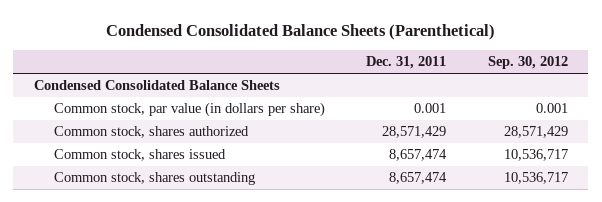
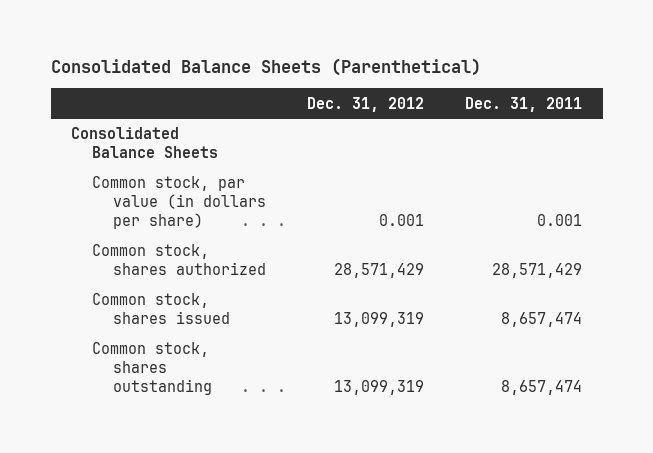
[105,23,495,40] Condensed Consolidated Balance Sheets (Parenthetical) -> [50,58,481,77] Consolidated Balance Sheets (Parenthetical)
[487,56,568,70] Sep. 30, 2012 -> none
none -> [306,96,424,112] Dec. 31, 2012
[34,80,281,91] Condensed Consolidated Balance Sheets -> [71,127,218,159] Consolidated Balance Sheets

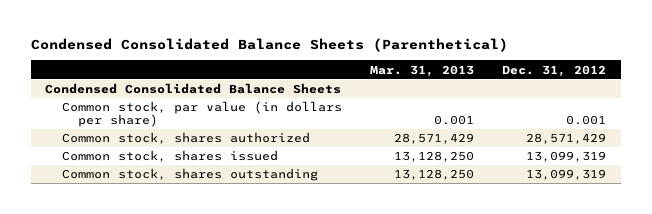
[50,58,481,77] Consolidated Balance Sheets (Parenthetical) -> [31,37,509,52] Condensed Consolidated Balance Sheets (Parenthetical)
[465,96,583,112] Dec. 31, 2011 -> none
none -> [370,64,475,77] Mar. 31, 2013
[71,127,218,159] Consolidated Balance Sheets -> [45,83,342,95] Condensed Consolidated Balance Sheets

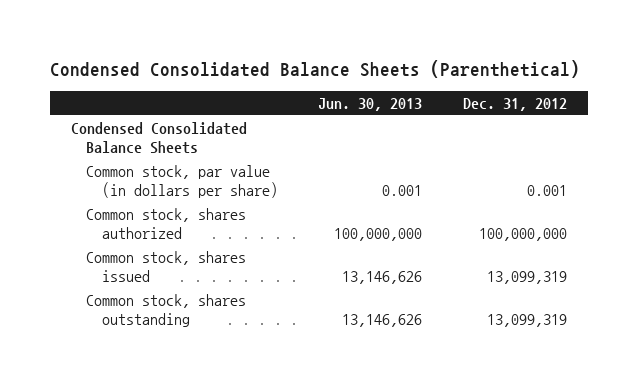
[370,64,475,77] Mar. 31, 2013 -> none
none -> [318,97,423,111] Jun. 30, 2013
[526,133,607,145] 28,571,429 -> [479,228,568,242] 100,000,000

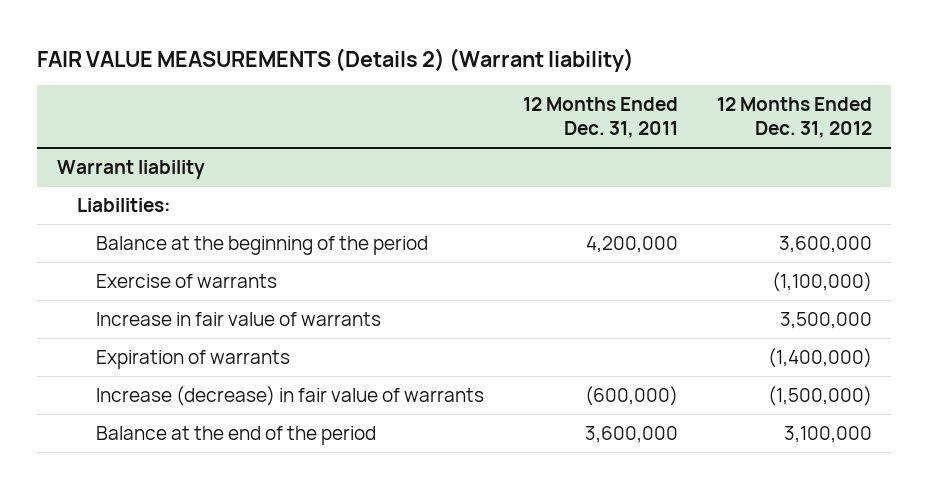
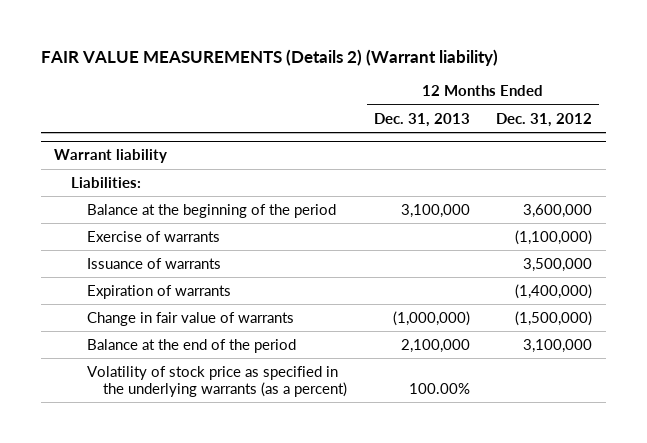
[523,97,679,139] 12 Months Ended Dec. 31, 2011 -> none
none -> [373,112,470,127] Dec. 31, 2013
[96,311,382,326] Increase in fair value of warrants -> [86,257,221,269] Issuance of warrants
[96,385,485,406] Increase (decrease) in fair value of warrants -> [86,311,294,326] Change in fair value of warrants
none -> [86,365,348,397] Volatility of stock price as specified in the underlying warrants (as a percent)

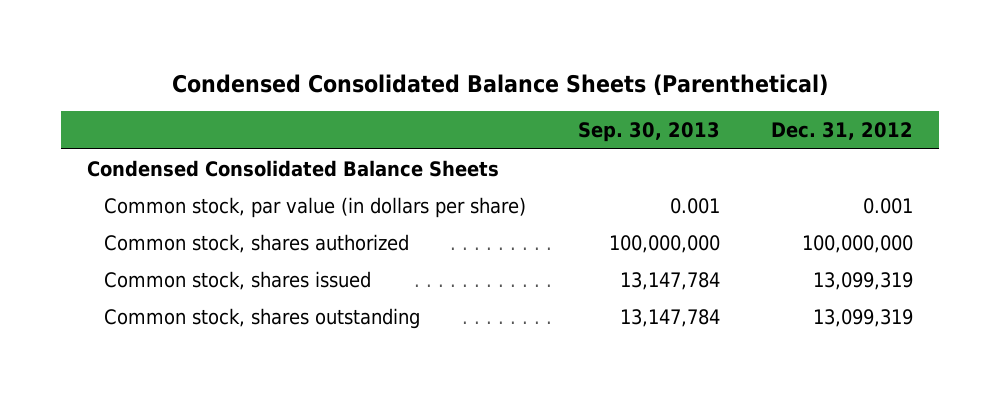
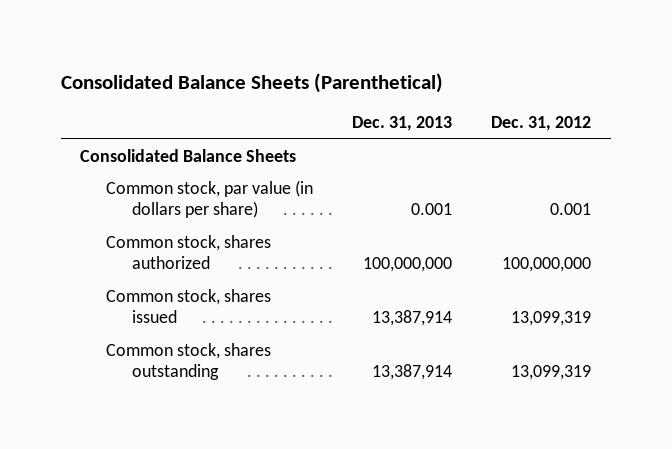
[172,73,829,96] Condensed Consolidated Balance Sheets (Parenthetical) -> [60,72,443,93] Consolidated Balance Sheets (Parenthetical)
[577,122,720,143] Sep. 30, 2013 -> none
none -> [352,116,453,132] Dec. 31, 2013
[87,159,500,177] Condensed Consolidated Balance Sheets -> [80,148,297,162] Consolidated Balance Sheets

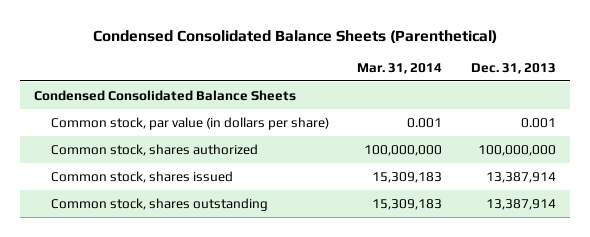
[60,72,443,93] Consolidated Balance Sheets (Parenthetical) -> [93,29,498,43] Condensed Consolidated Balance Sheets (Parenthetical)
[491,116,592,132] Dec. 31, 2012 -> none
none -> [357,62,443,74] Mar. 31, 2014
[80,148,297,162] Consolidated Balance Sheets -> [34,89,297,101] Condensed Consolidated Balance Sheets

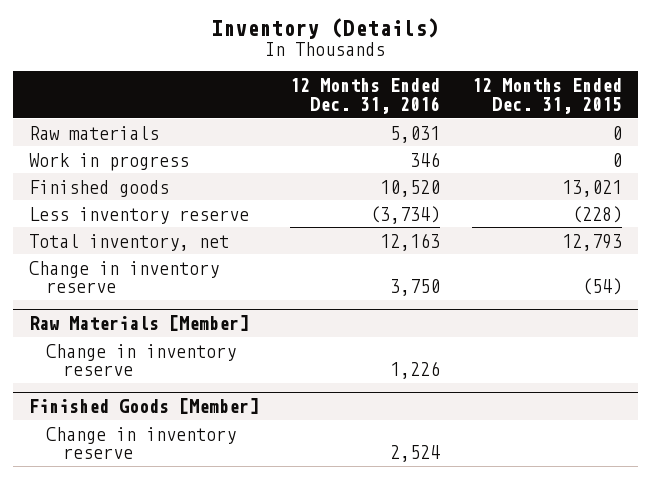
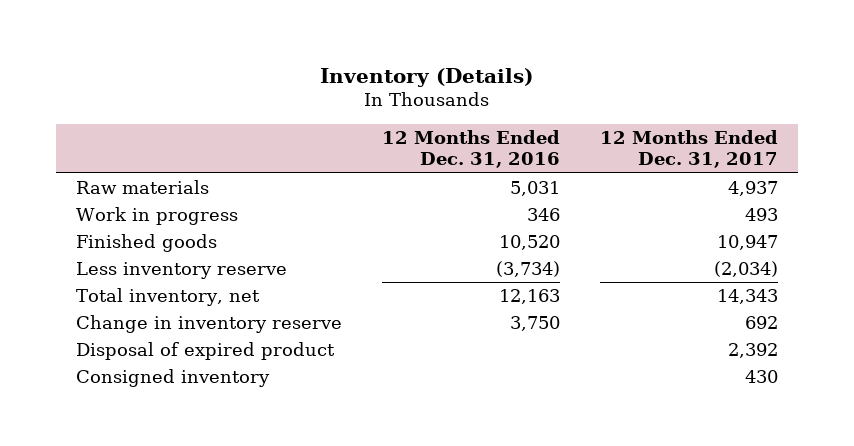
[472,77,623,114] 12 Months Ended Dec. 31, 2015 -> none
none -> [600,129,779,169] 12 Months Ended Dec. 31, 2017
[28,314,249,331] Raw Materials [Member] -> none
[45,343,236,377] Change in inventory reserve -> none
[28,397,259,414] Finished Goods [Member] -> none
[45,426,236,460] Change in inventory reserve -> none
none -> [75,342,335,361] Disposal of expired product
none -> [75,369,270,388] Consigned inventory

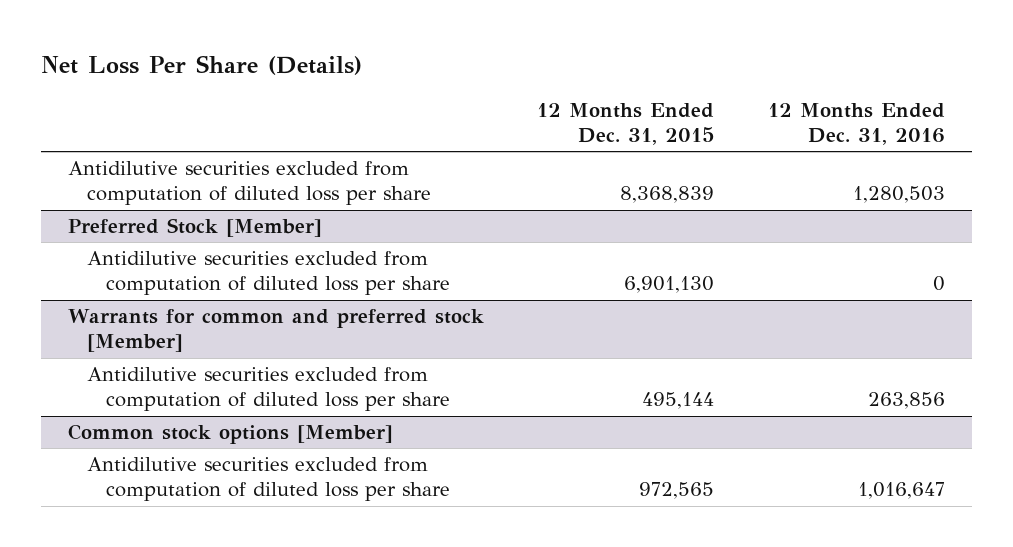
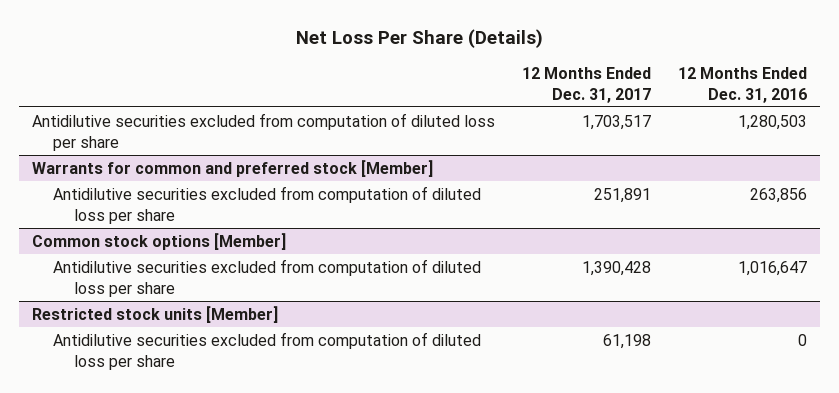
[537,103,715,146] 12 Months Ended Dec. 31, 2015 -> none
none -> [522,66,652,103] 12 Months Ended Dec. 31, 2017
[67,218,322,238] Preferred Stock [Member] -> none
[86,251,451,296] Antidilutive securities excluded from computation of diluted loss per share -> none
none -> [32,305,279,323] Restricted stock units [Member]
none -> [53,331,482,370] Antidilutive securities excluded from computation of diluted loss per share

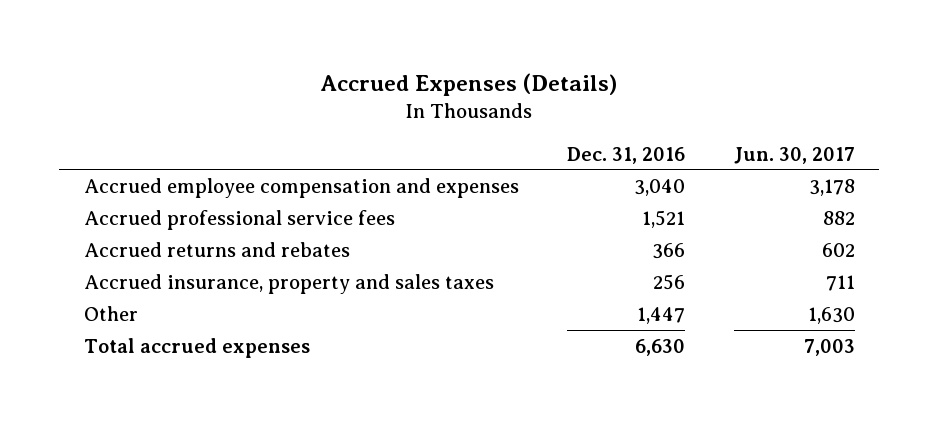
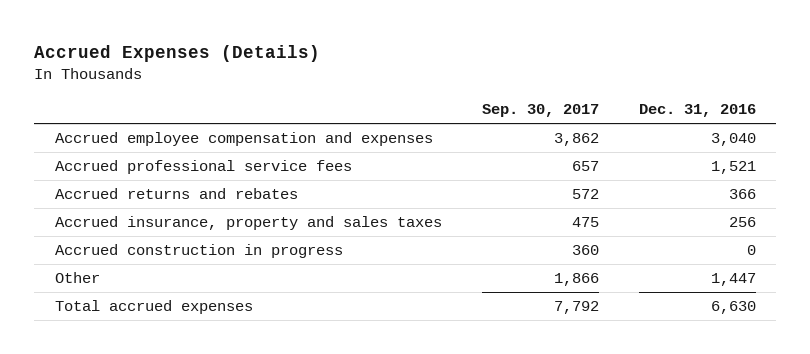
[733,146,855,164] Jun. 30, 2017 -> none
none -> [481,103,599,117] Sep. 30, 2017
none -> [54,244,343,259] Accrued construction in progress

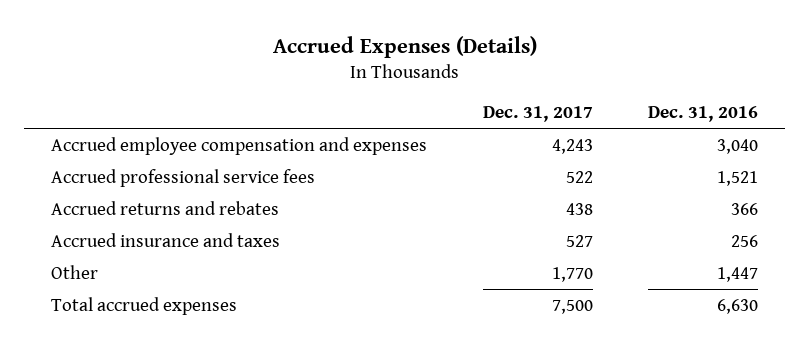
[481,103,599,117] Sep. 30, 2017 -> none
none -> [482,106,593,123] Dec. 31, 2017
[54,244,343,259] Accrued construction in progress -> none
[54,216,442,231] Accrued insurance, property and sales taxes -> [51,232,281,247] Accrued insurance and taxes

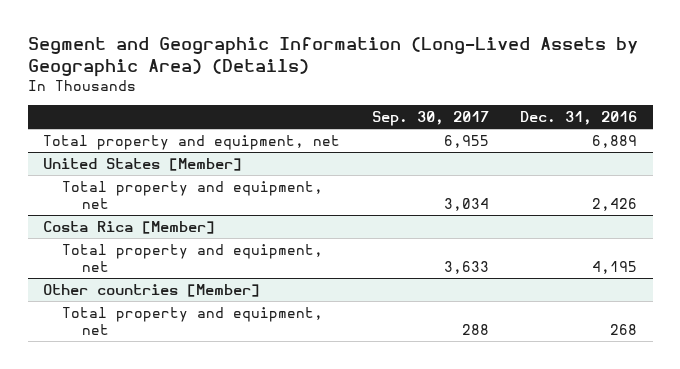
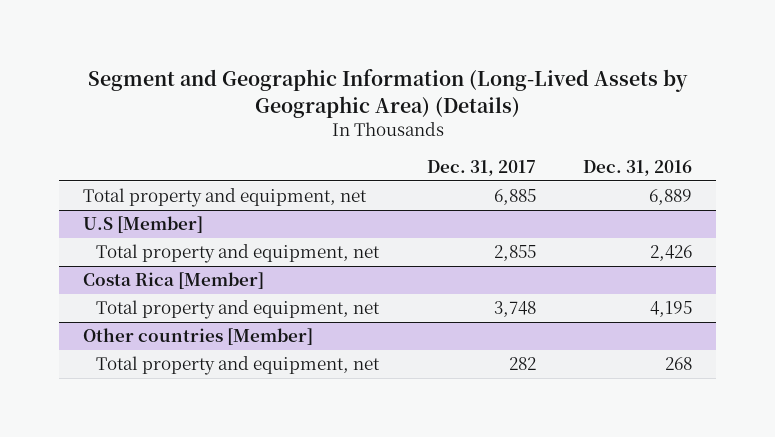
[371,111,489,127] Sep. 30, 2017 -> none
none -> [426,159,536,176] Dec. 31, 2017
[43,157,243,171] United States [Member] -> [83,216,204,234] U.S [Member]

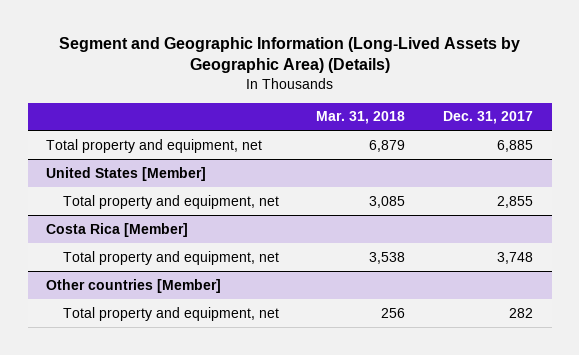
[582,159,692,176] Dec. 31, 2016 -> none
none -> [316,111,406,125] Mar. 31, 2018
[83,216,204,234] U.S [Member] -> [46,166,207,181] United States [Member]

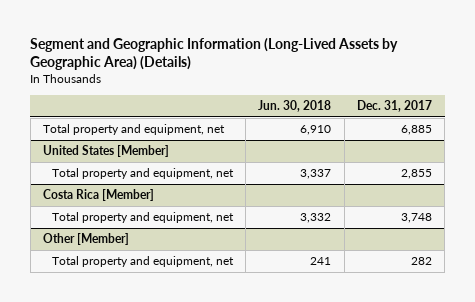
[316,111,406,125] Mar. 31, 2018 -> none
none -> [258,100,332,113] Jun. 30, 2018
[46,278,222,293] Other countries [Member] -> [42,233,129,246] Other [Member]

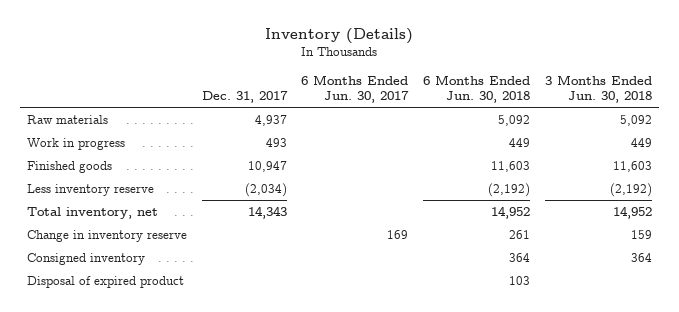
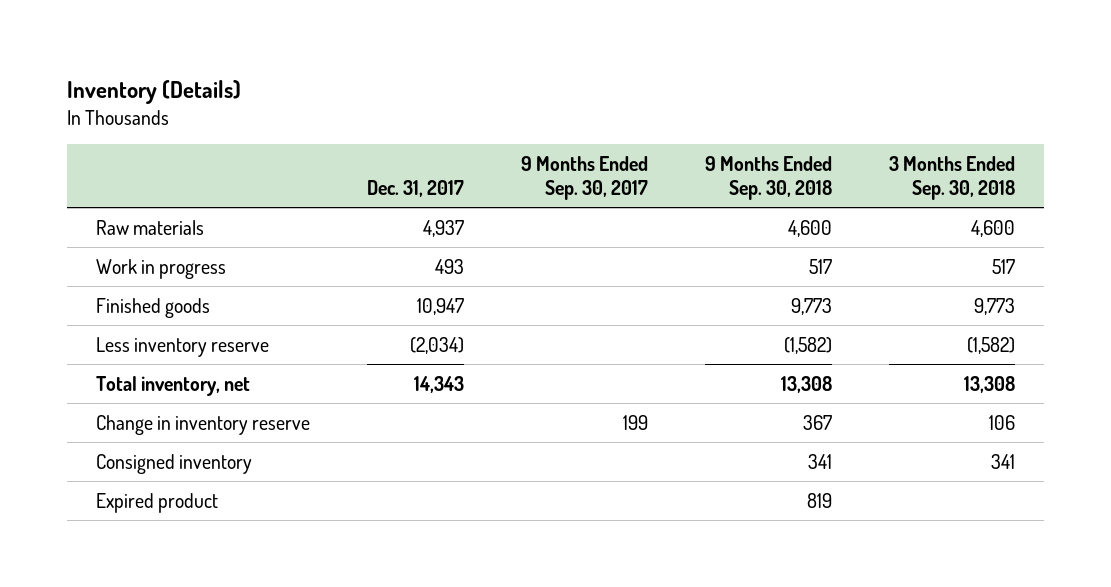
[301,74,410,103] 6 Months Ended Jun. 30, 2017 -> none
[423,74,531,103] 6 Months Ended Jun. 30, 2018 -> none
[544,74,652,103] 3 Months Ended Jun. 30, 2018 -> none
none -> [520,155,648,200] 9 Months Ended Sep. 30, 2017
none -> [704,155,832,200] 9 Months Ended Sep. 30, 2018
none -> [889,155,1016,200] 3 Months Ended Sep. 30, 2018
[26,275,184,288] Disposal of expired product -> [95,492,218,513] Expired product

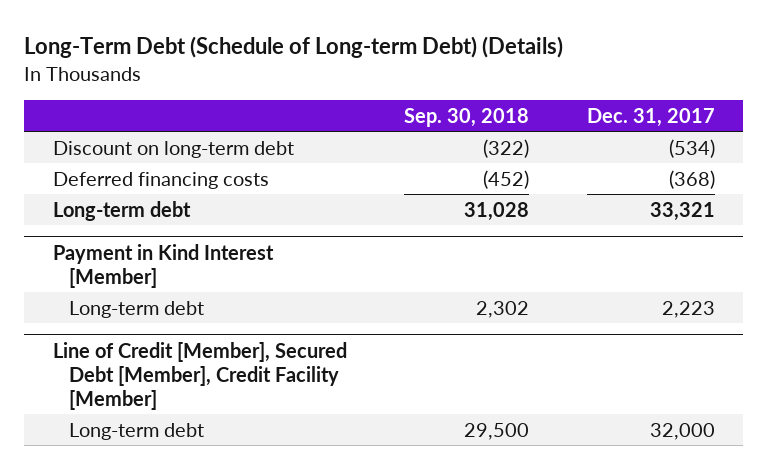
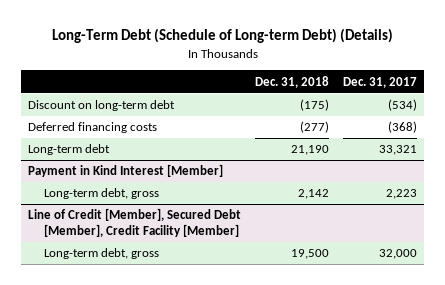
[404,107,530,127] Sep. 30, 2018 -> none
none -> [255,75,330,88] Dec. 31, 2018
[68,300,204,318] Long-term debt -> [44,188,160,200] Long-term debt, gross
[68,422,204,440] Long-term debt -> [44,248,160,260] Long-term debt, gross

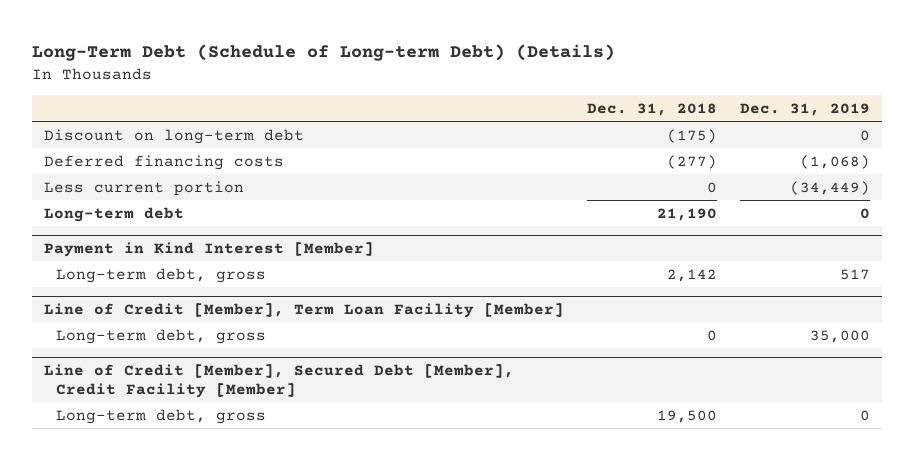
[343,76,418,88] Dec. 31, 2017 -> none
none -> [740,102,871,116] Dec. 31, 2019
none -> [43,180,244,196] Less current portion
none -> [43,303,564,319] Line of Credit [Member], Term Loan Facility [Member]
none -> [56,328,267,344] Long-term debt, gross

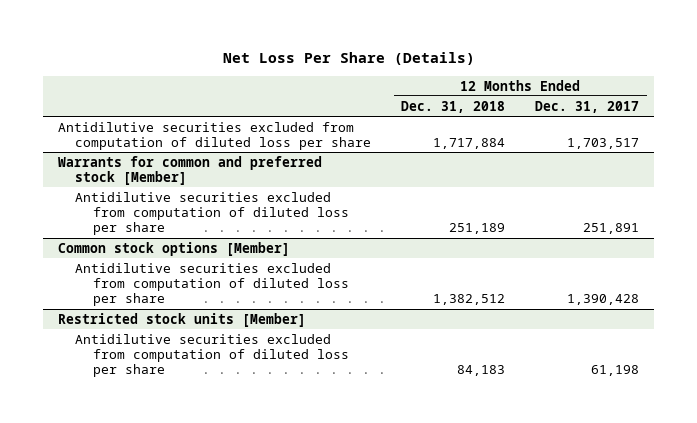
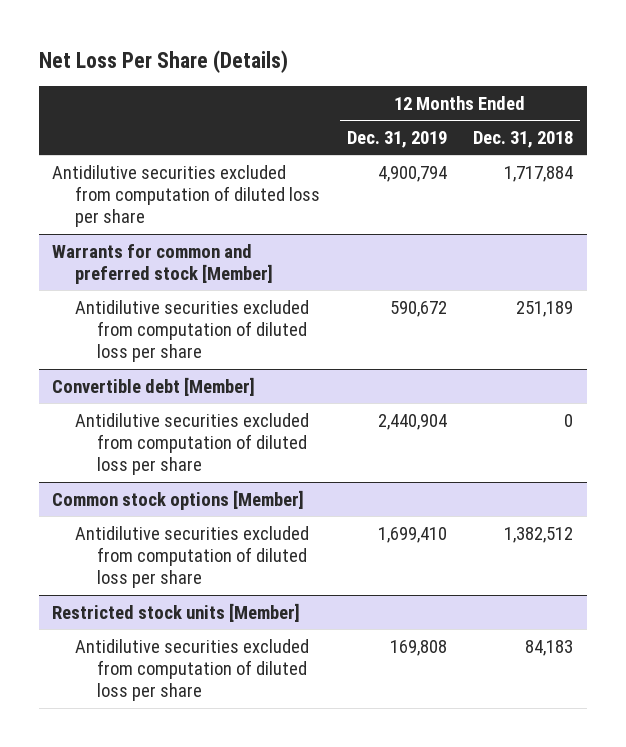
[535,100,640,113] Dec. 31, 2017 -> none
none -> [346,130,447,148] Dec. 31, 2019
none -> [52,376,256,396] Convertible debt [Member]
none -> [74,412,309,476] Antidilutive securities excluded from computation of diluted loss per share

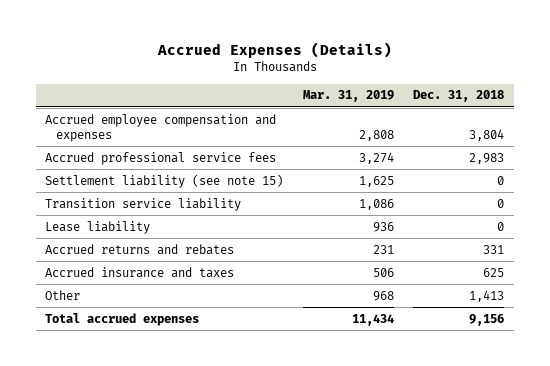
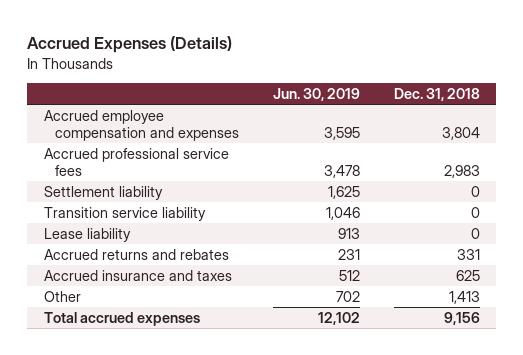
[302,90,394,103] Mar. 31, 2019 -> none
none -> [272,88,360,102] Jun. 30, 2019
[45,173,284,188] Settlement liability (see note 15) -> [43,185,163,200] Settlement liability

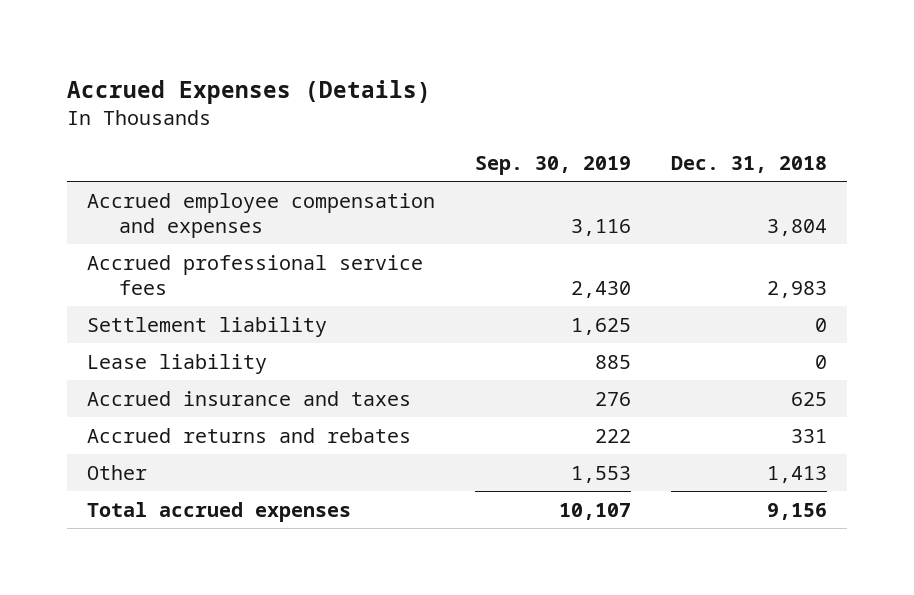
[272,88,360,102] Jun. 30, 2019 -> none
none -> [475,156,632,176] Sep. 30, 2019
[43,206,206,221] Transition service liability -> none
[43,248,229,260] Accrued returns and rebates -> [87,427,412,443] Accrued returns and rebates

